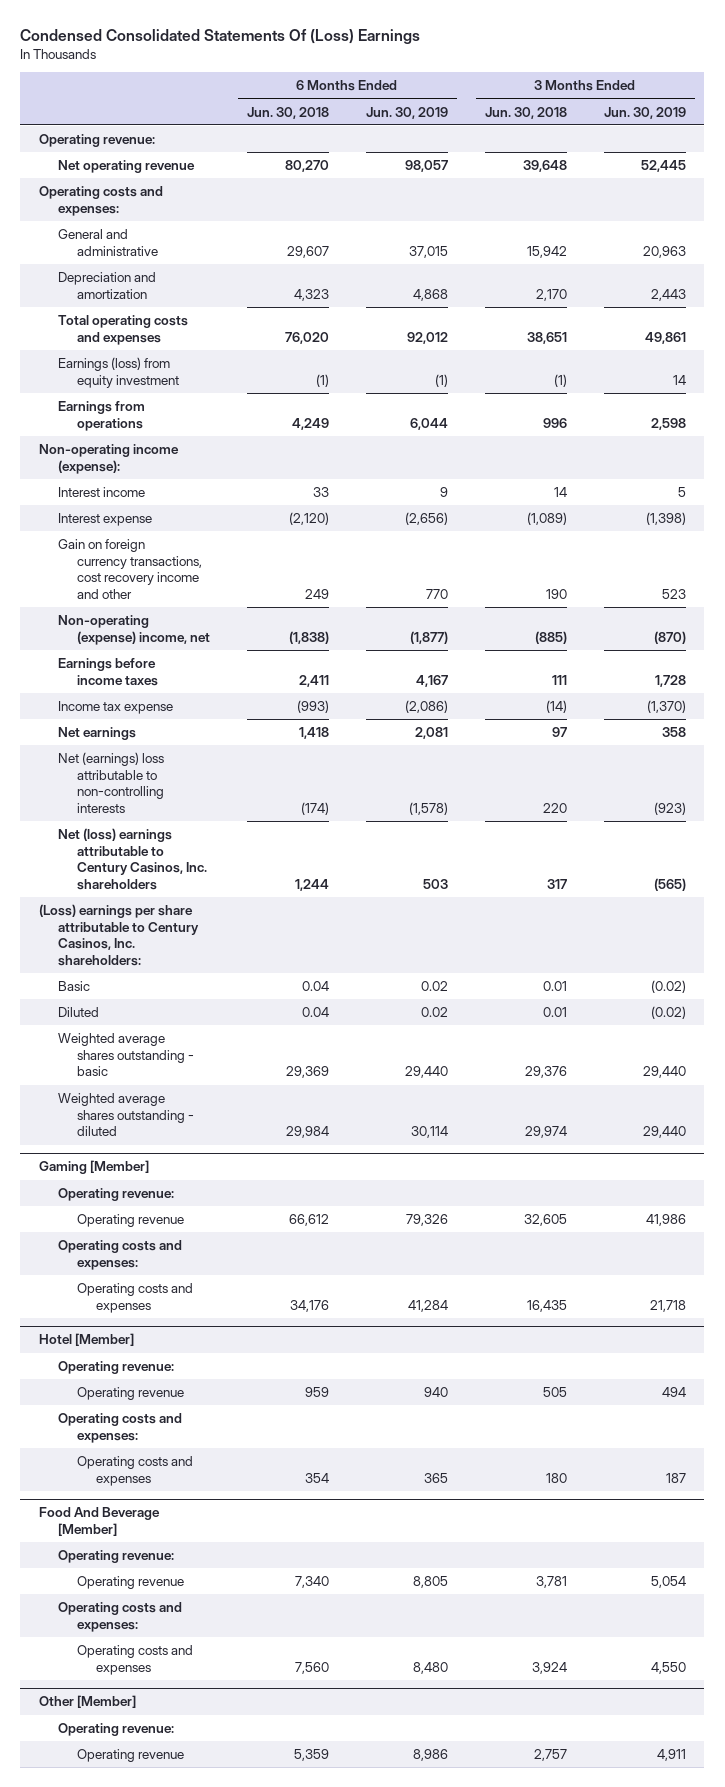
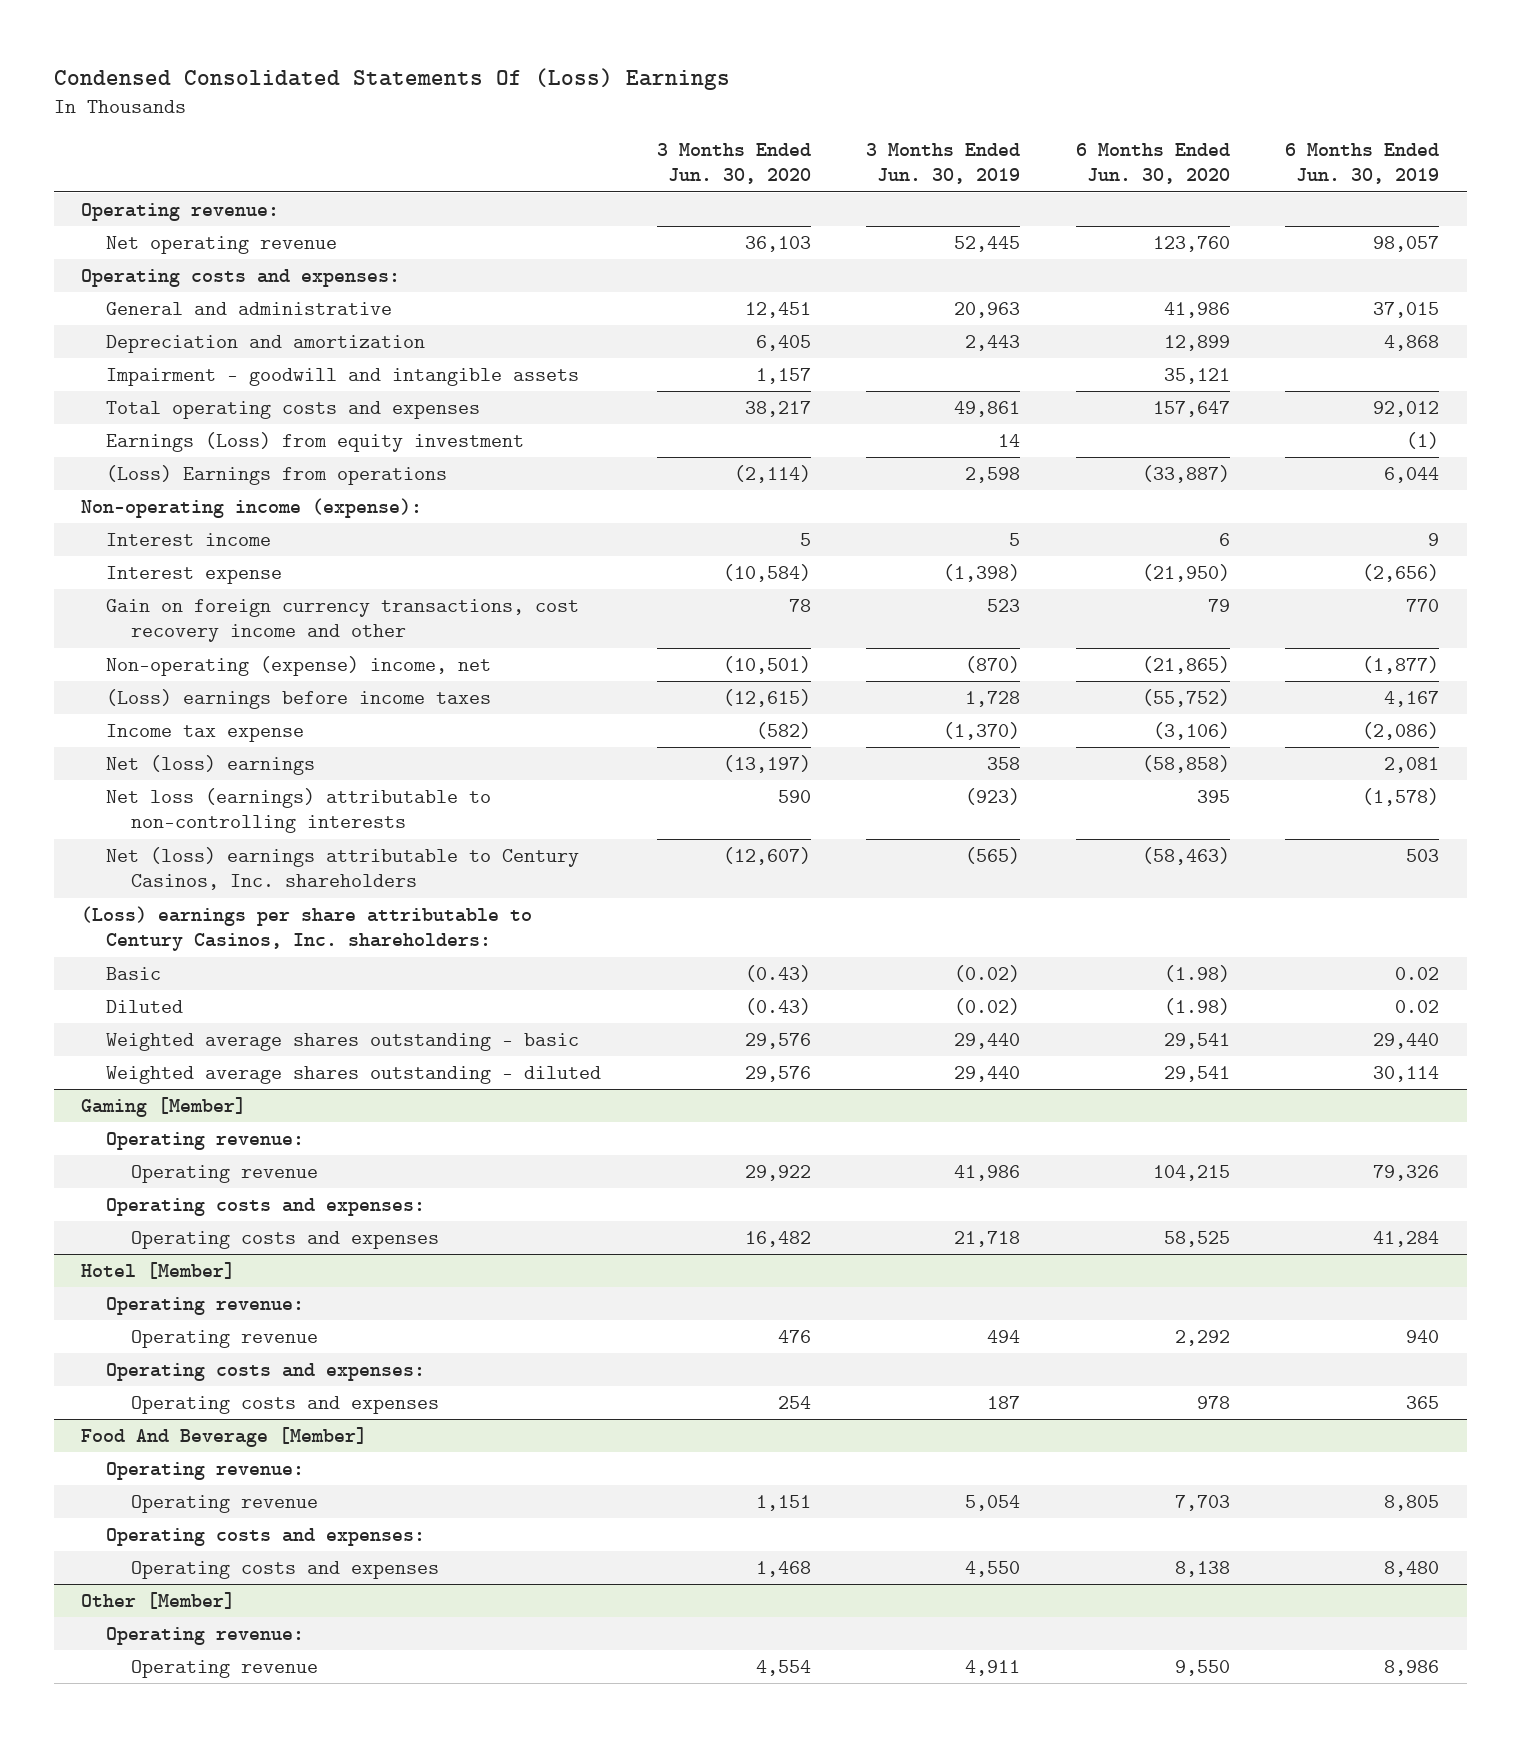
[246,106,329,119] Jun. 30, 2018 -> none
[484,106,567,119] Jun. 30, 2018 -> none
none -> [656,142,811,185] 3 Months Ended Jun. 30, 2020
none -> [1075,142,1230,185] 6 Months Ended Jun. 30, 2020
none -> [106,367,580,386] Impairment - goodwill and intangible assets
[57,356,179,388] Earnings (loss) from equity investment -> [106,431,525,452] Earnings (Loss) from equity investment
[57,400,145,431] Earnings from operations -> [106,464,448,485] (Loss) Earnings from operations
[57,657,158,686] Earnings before income taxes -> [106,688,492,709] (Loss) earnings before income taxes
[57,726,136,740] Net earnings -> [106,754,316,775] Net (loss) earnings
[57,751,164,814] Net (earnings) loss attributable to non-controlling interests -> [106,787,492,834] Net loss (earnings) attributable to non-controlling interests

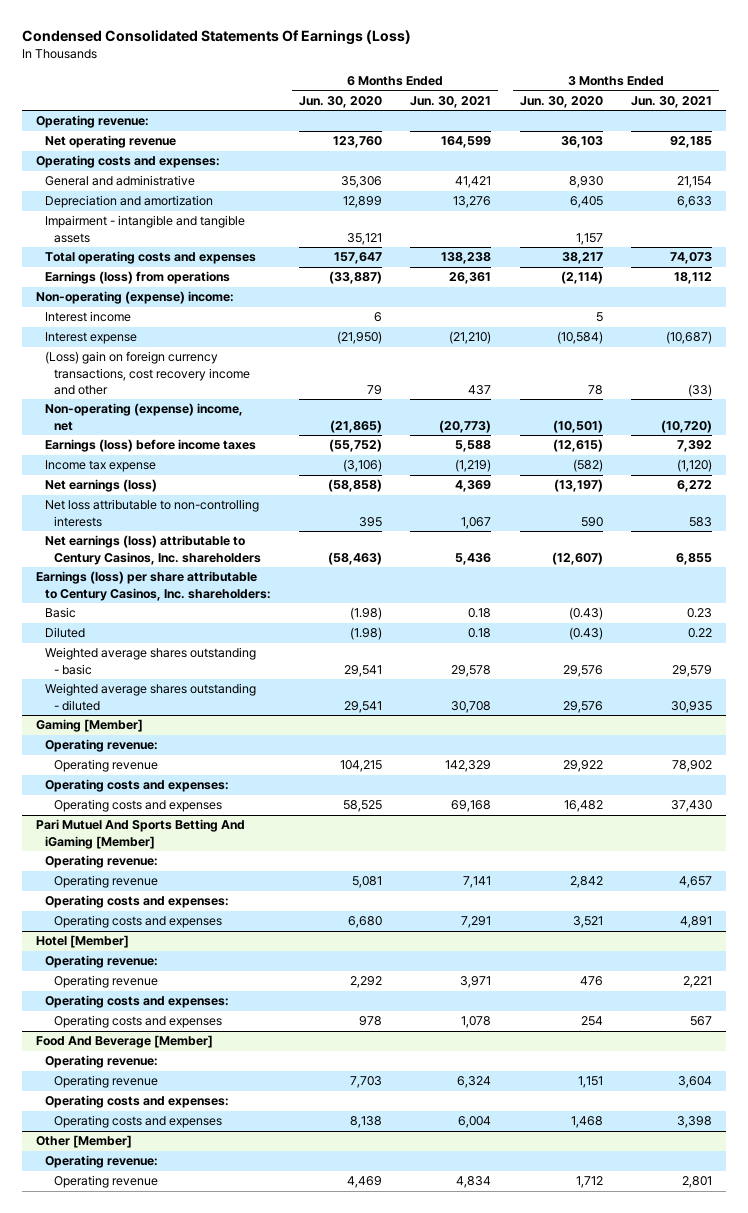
[53,68,730,91] Condensed Consolidated Statements Of (Loss) Earnings -> [21,30,411,46] Condensed Consolidated Statements Of Earnings (Loss)
[866,142,1021,185] 3 Months Ended Jun. 30, 2019 -> none
[1285,142,1440,185] 6 Months Ended Jun. 30, 2019 -> none
none -> [410,95,492,108] Jun. 30, 2021
none -> [630,95,712,108] Jun. 30, 2021
[744,301,811,318] 12,451 -> [568,176,603,189] 8,930
[1163,301,1230,318] 41,986 -> [341,176,383,189] 35,306
[106,367,580,386] Impairment - goodwill and intangible assets -> [44,215,245,243] Impairment - intangible and tangible assets
[106,431,525,452] Earnings (Loss) from equity investment -> none
[106,464,448,485] (Loss) Earnings from operations -> [44,271,230,285] Earnings (loss) from operations
[81,497,423,518] Non-operating income (expense): -> [35,291,234,305] Non-operating (expense) income:
[106,598,580,643] Gain on foreign currency transactions, cost recovery income and other -> [44,351,250,396] (Loss) gain on foreign currency transactions, cost recovery income and other
[106,688,492,709] (Loss) earnings before income taxes -> [44,439,256,453] Earnings (loss) before income taxes
[106,754,316,775] Net (loss) earnings -> [44,479,157,493] Net earnings (loss)
[106,787,492,834] Net loss (earnings) attributable to non-controlling interests -> [44,499,259,527] Net loss attributable to non-controlling interests
[106,846,580,891] Net (loss) earnings attributable to Century Casinos, Inc. shareholders -> [44,535,261,565] Net earnings (loss) attributable to Century Casinos, Inc. shareholders
[81,905,533,952] (Loss) earnings per share attributable to Century Casinos, Inc. shareholders: -> [35,571,271,601] Earnings (loss) per share attributable to Century Casinos, Inc. shareholders:
none -> [35,819,245,849] Pari Mutuel And Sports Betting And iGaming [Member]
none -> [44,855,158,869] Operating revenue:
none -> [53,875,158,889] Operating revenue
none -> [44,895,229,909] Operating costs and expenses:
none -> [53,915,222,929] Operating costs and expenses
[755,1659,811,1676] 4,554 -> [575,1176,603,1189] 1,712
[1174,1659,1230,1676] 9,550 -> [347,1176,383,1189] 4,469

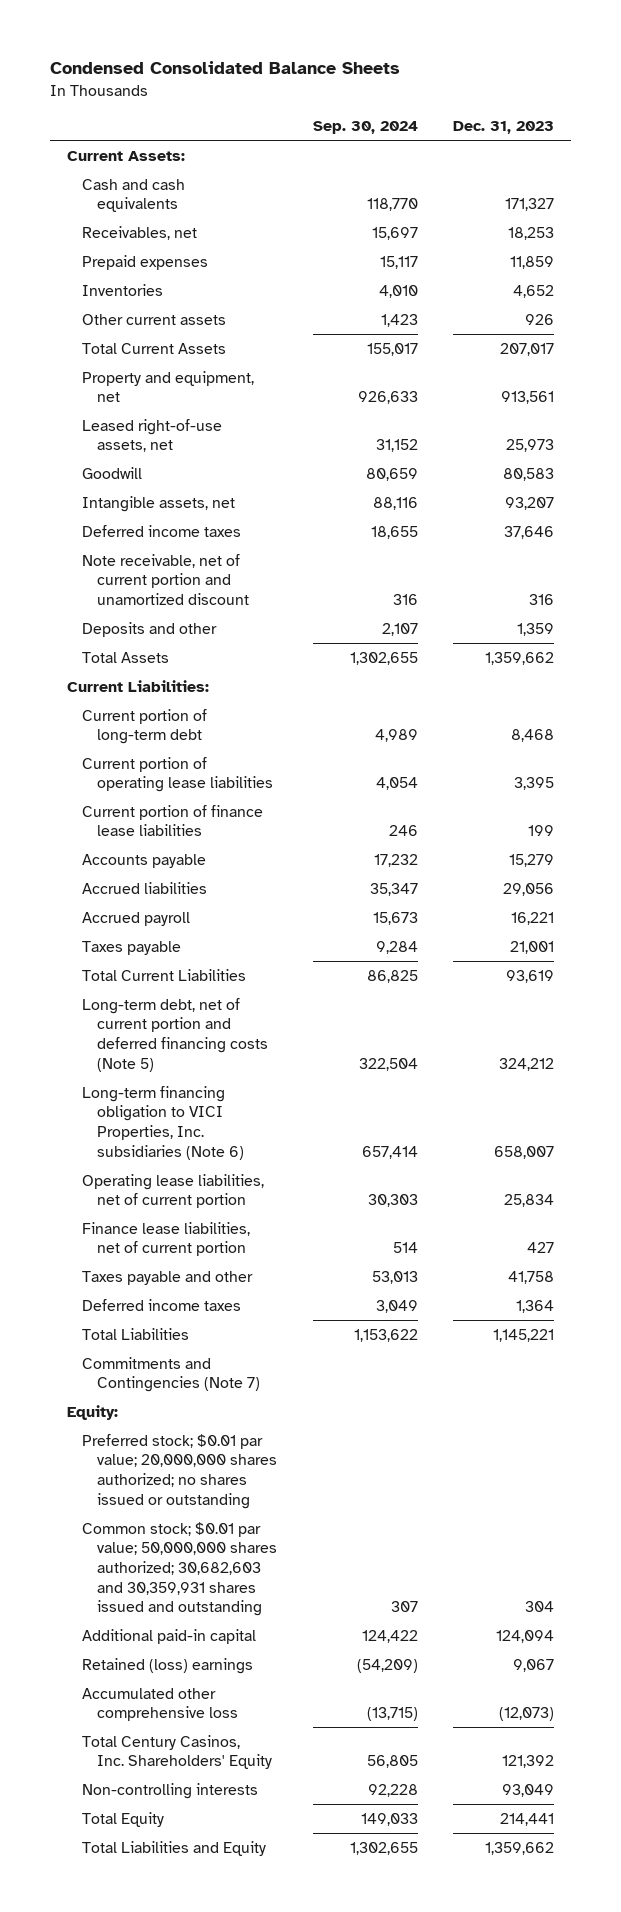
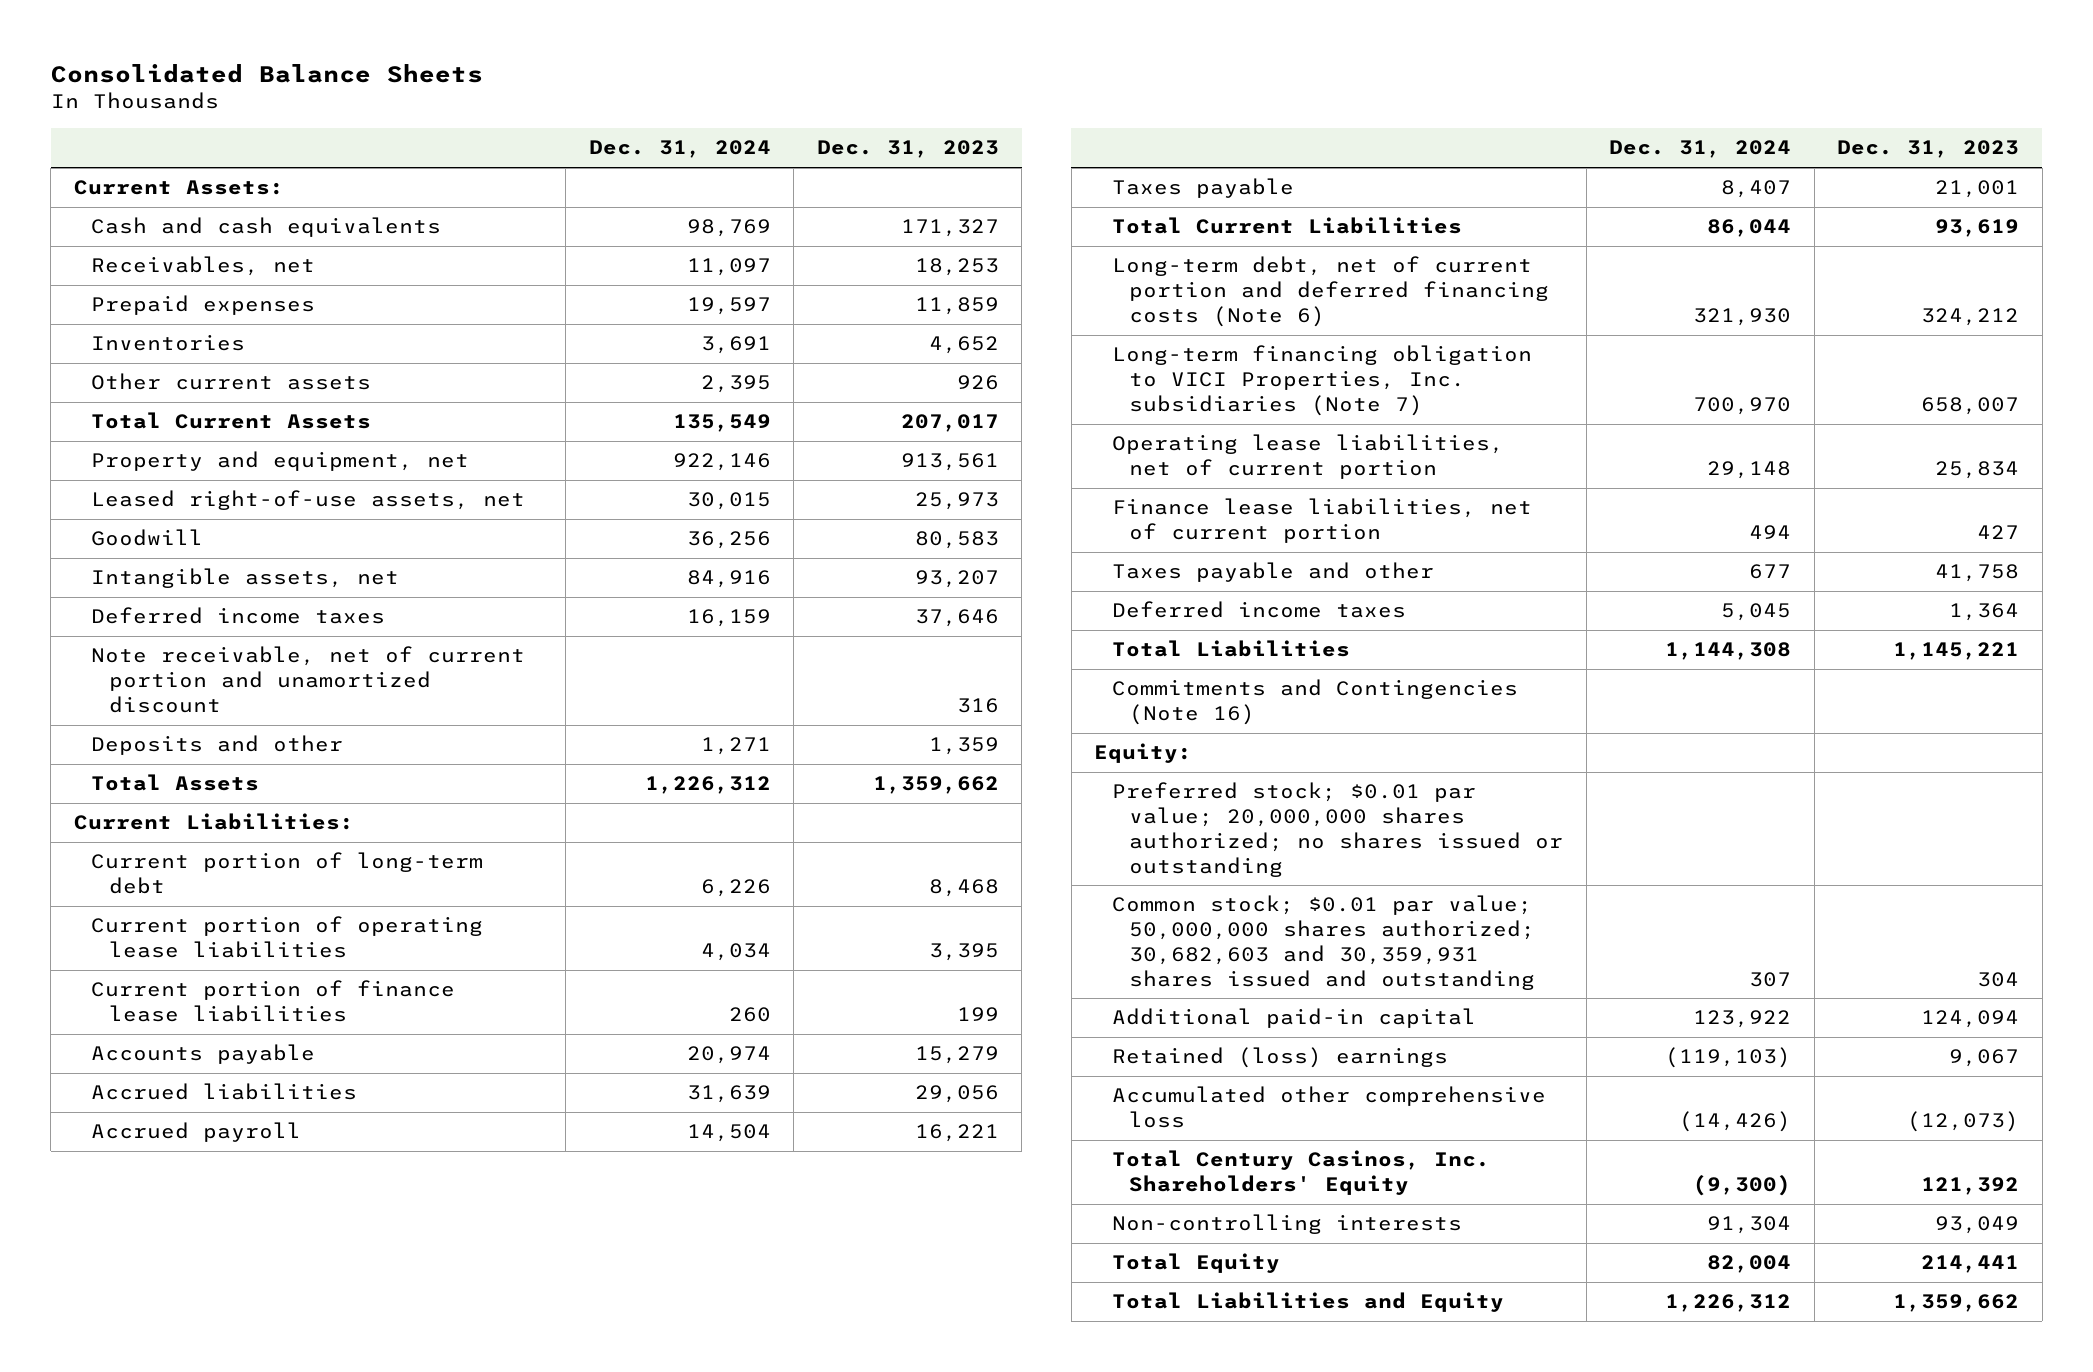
[49,61,400,75] Condensed Consolidated Balance Sheets -> [50,63,483,83] Consolidated Balance Sheets
[312,121,418,135] Sep. 30, 2024 -> none
none -> [588,140,771,159] Dec. 31, 2024
[82,997,269,1072] Long-term debt, net of current portion and deferred financing costs (Note 5) -> [1111,256,1550,327] Long-term debt, net of current portion and deferred financing costs (Note 6)
[82,1085,245,1160] Long-term financing obligation to VICI Properties, Inc. subsidiaries (Note 6) -> [1111,345,1532,416] Long-term financing obligation to VICI Properties, Inc. subsidiaries (Note 7)
[82,1356,261,1393] Commitments and Contingencies (Note 7) -> [1111,679,1518,726] Commitments and Contingencies (Note 16)

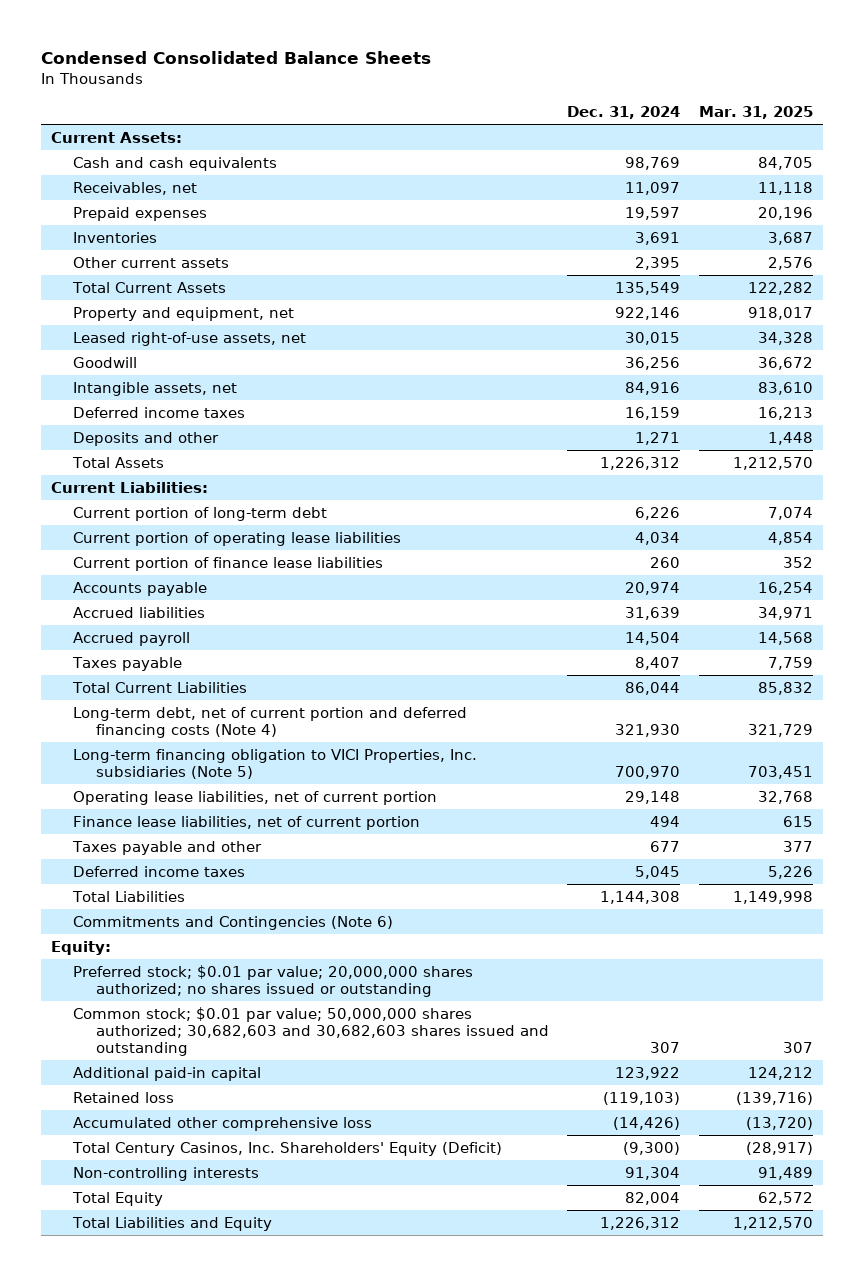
[50,63,483,83] Consolidated Balance Sheets -> [41,51,432,65] Condensed Consolidated Balance Sheets
[816,140,999,159] Dec. 31, 2023 -> none
none -> [699,105,814,119] Mar. 31, 2025
[91,646,526,713] Note receivable, net of current portion and unamortized discount -> none
[1111,256,1550,327] Long-term debt, net of current portion and deferred financing costs (Note 6) -> [73,706,468,739] Long-term debt, net of current portion and deferred financing costs (Note 4)
[1111,345,1532,416] Long-term financing obligation to VICI Properties, Inc. subsidiaries (Note 7) -> [73,748,478,780] Long-term financing obligation to VICI Properties, Inc. subsidiaries (Note 5)
[1111,679,1518,726] Commitments and Contingencies (Note 16) -> [73,915,394,930] Commitments and Contingencies (Note 6)
[1111,895,1536,990] Common stock; $0.01 par value; 50,000,000 shares authorized; 30,682,603 and 30,359,931 shares issued and outstanding -> [73,1006,549,1057] Common stock; $0.01 par value; 50,000,000 shares authorized; 30,682,603 and 30,682,603 shares issued and outstanding
[1111,1047,1448,1069] Retained (loss) earnings -> [73,1091,175,1103] Retained loss
[1111,1150,1490,1196] Total Century Casinos, Inc. Shareholders' Equity -> [72,1141,503,1156] Total Century Casinos, Inc. Shareholders' Equity (Deficit)

